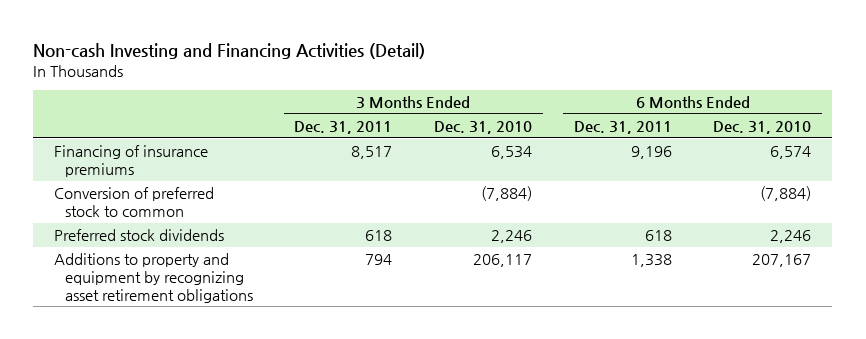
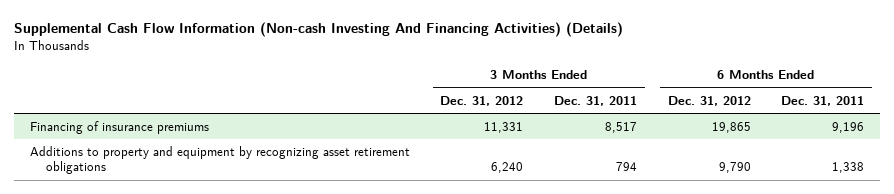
[33,42,426,59] Non-cash Investing and Financing Activities (Detail) -> [14,22,624,38] Supplemental Cash Flow Information (Non-cash Investing And Financing Activities) (Details)
[434,120,533,134] Dec. 31, 2010 -> none
[713,120,812,134] Dec. 31, 2010 -> none
none -> [440,95,524,106] Dec. 31, 2012
none -> [667,95,751,106] Dec. 31, 2012
[54,186,215,217] Conversion of preferred stock to common -> none
[54,228,225,241] Preferred stock dividends -> none

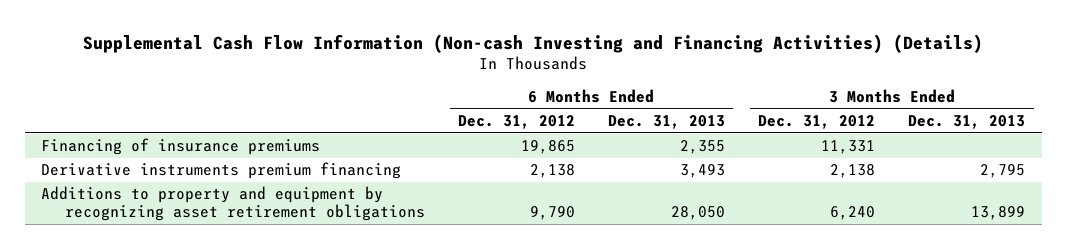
[14,22,624,38] Supplemental Cash Flow Information (Non-cash Investing And Financing Activities) (Details) -> [83,33,984,53] Supplemental Cash Flow Information (Non-cash Investing and Financing Activities) (Details)
[553,95,637,106] Dec. 31, 2011 -> none
[781,95,865,106] Dec. 31, 2011 -> none
none -> [608,115,726,130] Dec. 31, 2013
none -> [908,115,1026,130] Dec. 31, 2013
none -> [41,162,402,180] Derivative instruments premium financing

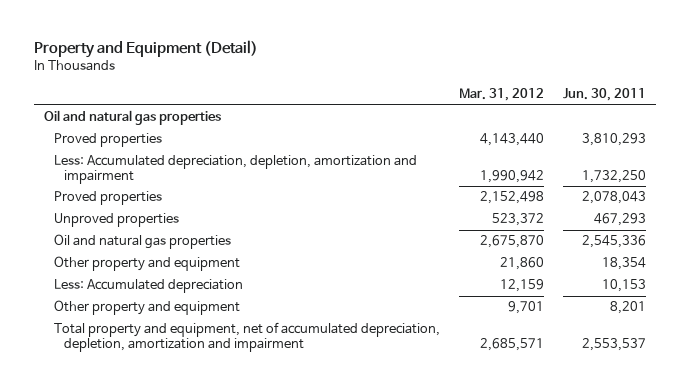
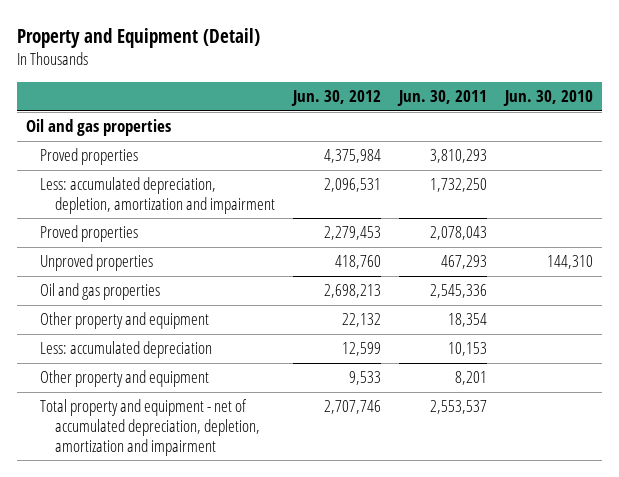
[458,88,544,102] Mar. 31, 2012 -> none
none -> [290,90,381,107] Jun. 30, 2012
none -> [502,90,593,107] Jun. 30, 2010
[43,110,221,126] Oil and natural gas properties -> [25,119,171,137] Oil and gas properties
[53,155,417,184] Less: Accumulated depreciation, depletion, amortization and impairment -> [40,177,275,214] Less: accumulated depreciation, depletion, amortization and impairment
[53,234,231,250] Oil and natural gas properties -> [40,283,161,301] Oil and gas properties
[53,279,243,294] Less: Accumulated depreciation -> [40,341,213,359] Less: accumulated depreciation
[53,322,440,352] Total property and equipment, net of accumulated depreciation, depletion, amortization and impairment -> [40,399,260,456] Total property and equipment - net of accumulated depreciation, depletion, amortization and impairment

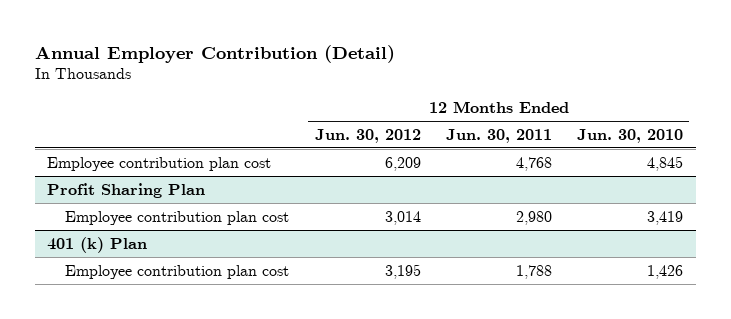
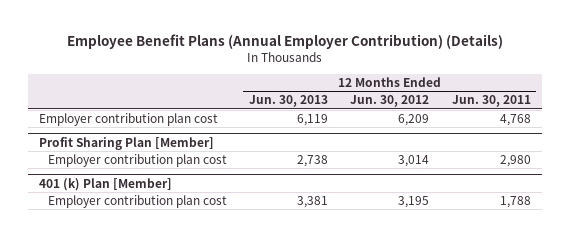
[34,44,395,63] Annual Employer Contribution (Detail) -> [66,34,503,50] Employee Benefit Plans (Annual Employer Contribution) (Details)
[577,128,684,143] Jun. 30, 2010 -> none
none -> [248,95,328,108] Jun. 30, 2013
[47,156,272,171] Employee contribution plan cost -> [39,113,219,127] Employer contribution plan cost
[47,182,206,198] Profit Sharing Plan -> [39,136,215,150] Profit Sharing Plan [Member]
[65,210,290,225] Employee contribution plan cost -> [47,154,227,168] Employer contribution plan cost
[47,236,148,253] 401 (k) Plan -> [39,177,173,191] 401 (k) Plan [Member]
[65,264,290,279] Employee contribution plan cost -> [47,195,227,209] Employer contribution plan cost

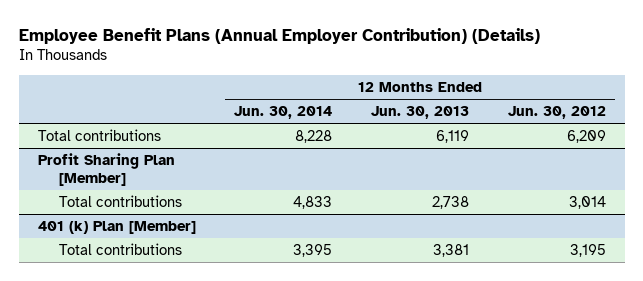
[451,95,531,108] Jun. 30, 2011 -> none
none -> [234,106,333,120] Jun. 30, 2014
[39,113,219,127] Employer contribution plan cost -> [37,129,161,142] Total contributions
[47,154,227,168] Employer contribution plan cost -> [58,195,182,208] Total contributions
[47,195,227,209] Employer contribution plan cost -> [58,243,182,256] Total contributions

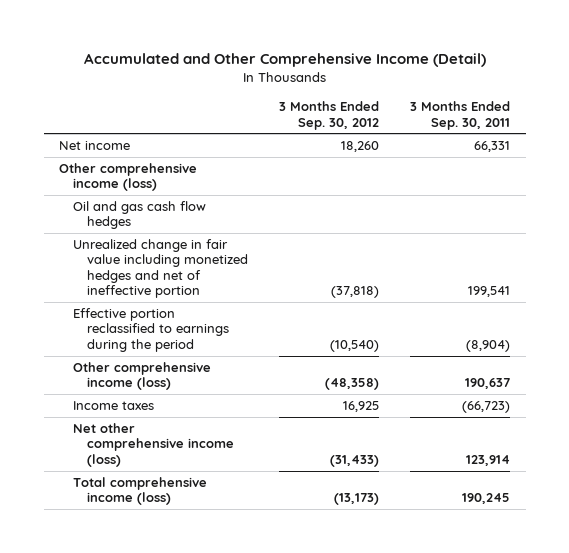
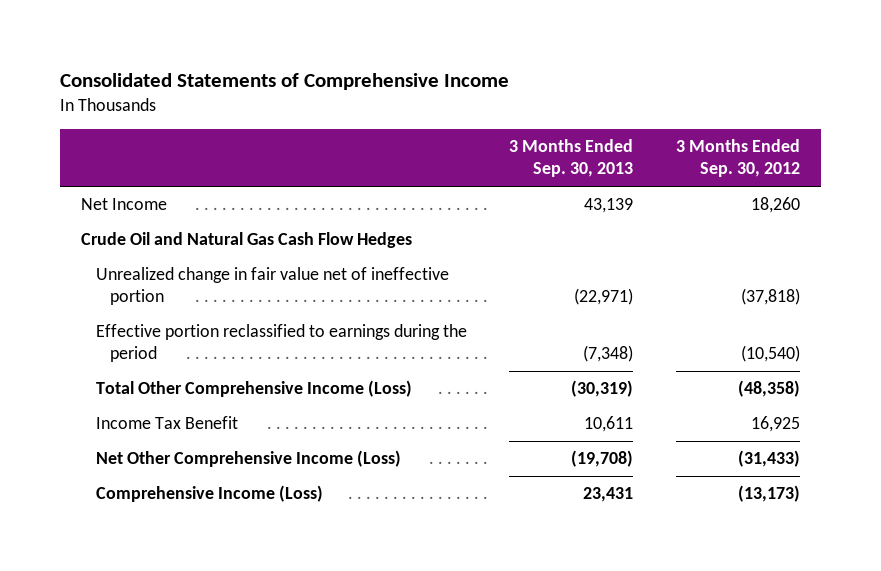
[83,53,486,68] Accumulated and Other Comprehensive Income (Detail) -> [59,73,509,91] Consolidated Statements of Comprehensive Income
[410,101,511,130] 3 Months Ended Sep. 30, 2011 -> none
none -> [509,139,634,178] 3 Months Ended Sep. 30, 2013
[59,163,198,192] Other comprehensive income (loss) -> none
[59,141,131,151] Net income -> [81,198,168,211] Net Income
[73,201,207,230] Oil and gas cash flow hedges -> [81,232,413,249] Crude Oil and Natural Gas Cash Flow Hedges
[73,239,249,299] Unrealized change in fair value including monetized hedges and net of ineffective portion -> [95,267,449,306] Unrealized change in fair value net of ineffective portion
[73,362,212,391] Other comprehensive income (loss) -> [95,380,412,398] Total Other Comprehensive Income (Loss)
[73,401,155,411] Income taxes -> [95,416,238,430] Income Tax Benefit
[73,423,235,467] Net other comprehensive income (loss) -> [95,450,401,468] Net Other Comprehensive Income (Loss)
[73,477,208,506] Total comprehensive income (loss) -> [95,485,323,503] Comprehensive Income (Loss)

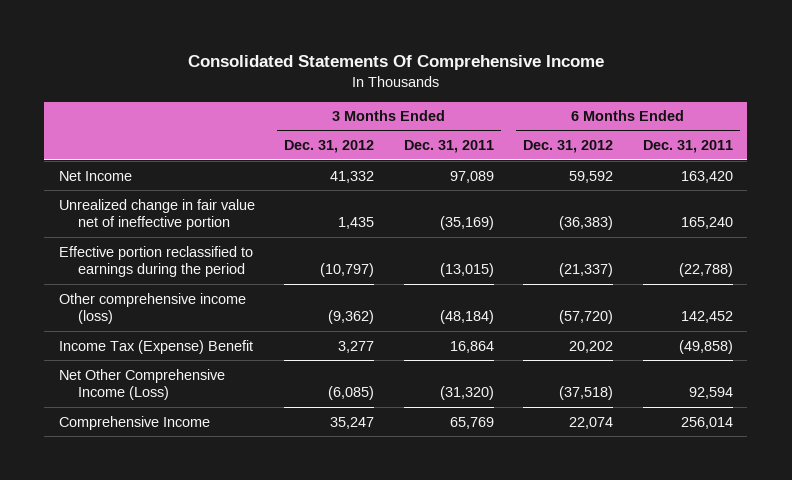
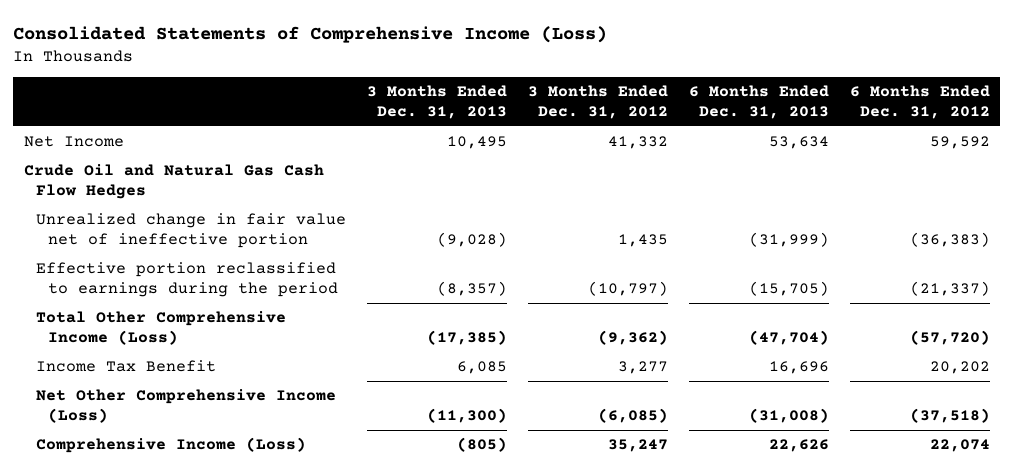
[187,55,604,71] Consolidated Statements Of Comprehensive Income -> [13,25,608,43] Consolidated Statements of Comprehensive Income (Loss)
[403,140,494,154] Dec. 31, 2011 -> none
[642,140,733,154] Dec. 31, 2011 -> none
none -> [366,85,507,120] 3 Months Ended Dec. 31, 2013
none -> [688,85,829,120] 6 Months Ended Dec. 31, 2013
none -> [23,164,324,200] Crude Oil and Natural Gas Cash Flow Hedges
[59,292,247,325] Other comprehensive income (loss) -> [35,311,286,346] Total Other Comprehensive Income (Loss)
[59,339,254,354] Income Tax (Expense) Benefit -> [35,360,216,373] Income Tax Benefit
[59,415,211,430] Comprehensive Income -> [35,437,306,454] Comprehensive Income (Loss)

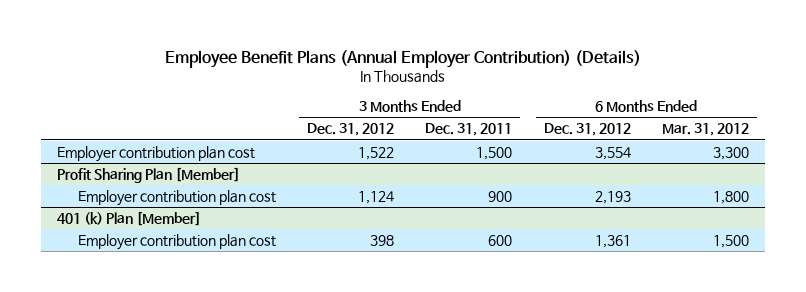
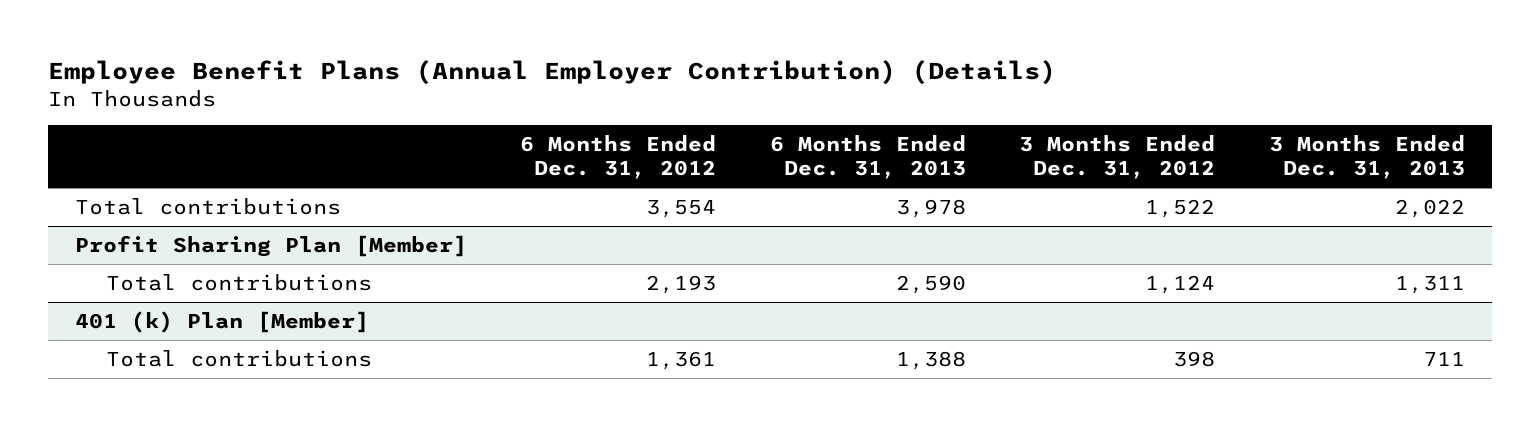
[425,123,513,137] Dec. 31, 2011 -> none
[661,123,749,137] Mar. 31, 2012 -> none
none -> [769,135,966,180] 6 Months Ended Dec. 31, 2013
none -> [1269,135,1466,180] 3 Months Ended Dec. 31, 2013
[56,146,255,163] Employer contribution plan cost -> [74,197,341,215] Total contributions
[77,190,276,207] Employer contribution plan cost -> [106,273,373,291] Total contributions
[77,234,276,251] Employer contribution plan cost -> [106,349,373,367] Total contributions

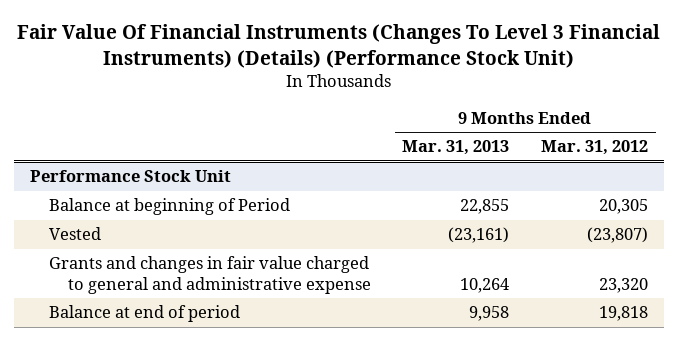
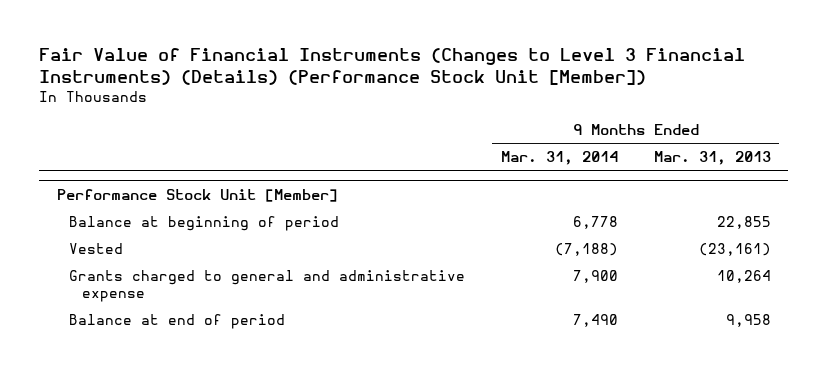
[16,24,660,68] Fair Value Of Financial Instruments (Changes To Level 3 Financial Instruments) (Details) (Performance Stock Unit) -> [38,48,745,86] Fair Value of Financial Instruments (Changes to Level 3 Financial Instruments) (Details) (Performance Stock Unit [Member])
[541,140,649,156] Mar. 31, 2012 -> none
none -> [500,151,618,166] Mar. 31, 2014
[29,170,231,183] Performance Stock Unit -> [56,188,338,202] Performance Stock Unit [Member]
[48,198,290,216] Balance at beginning of Period -> [69,215,340,231] Balance at beginning of period
[48,256,371,294] Grants and changes in fair value charged to general and administrative expense -> [69,269,466,303] Grants charged to general and administrative expense

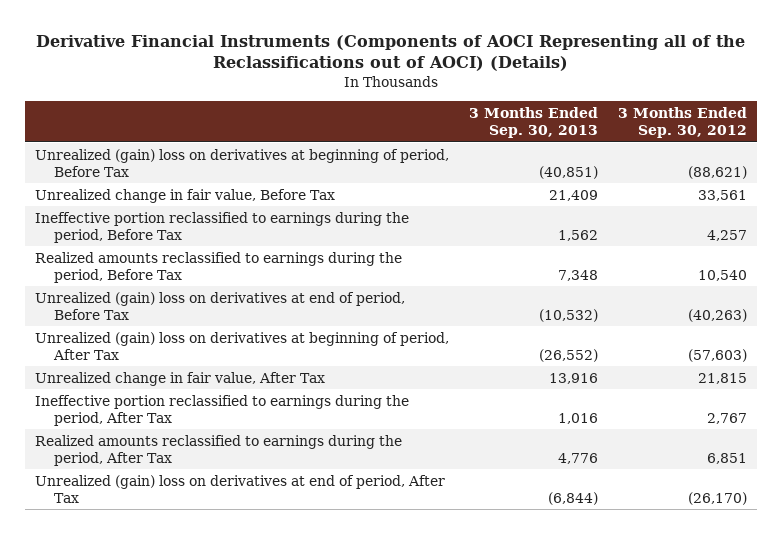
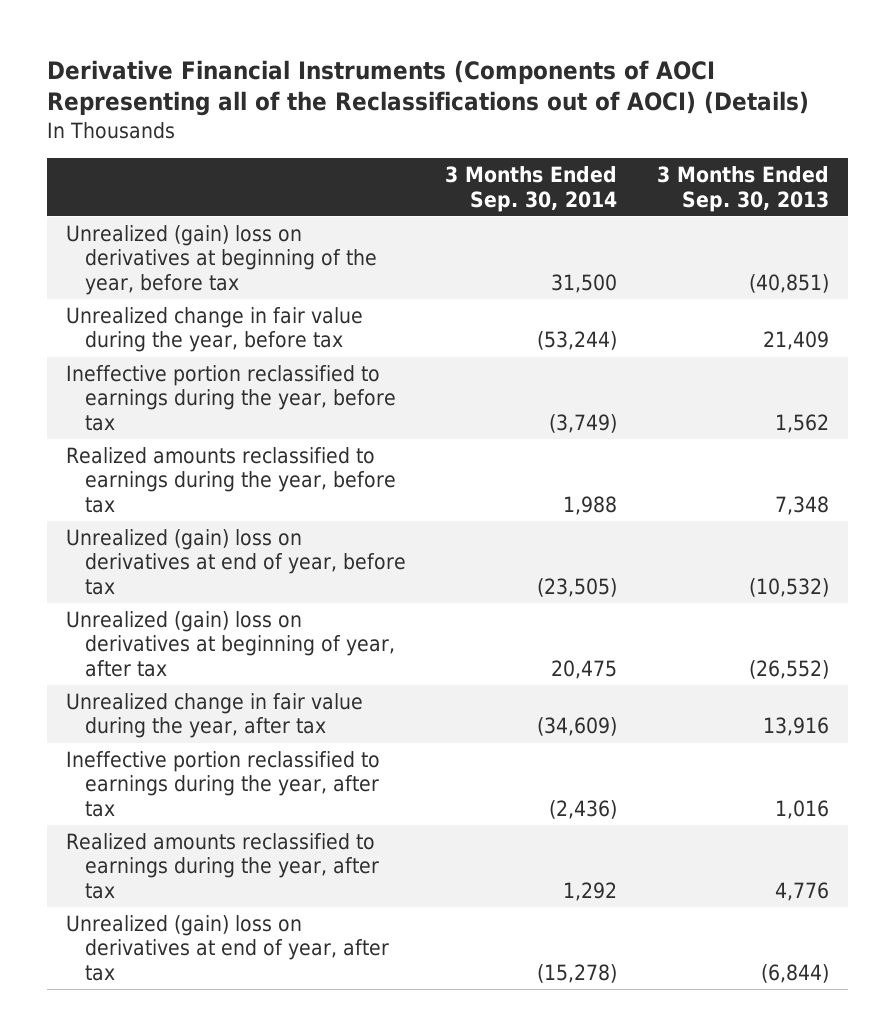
[617,107,747,139] 3 Months Ended Sep. 30, 2012 -> none
none -> [445,166,618,212] 3 Months Ended Sep. 30, 2014
[34,148,449,177] Unrealized (gain) loss on derivatives at beginning of period, Before Tax -> [66,225,378,295] Unrealized (gain) loss on derivatives at beginning of the year, before tax
[34,188,335,203] Unrealized change in fair value, Before Tax -> [66,307,364,353] Unrealized change in fair value during the year, before tax
[34,211,409,243] Ineffective portion reclassified to earnings during the period, Before Tax -> [66,365,397,431] Ineffective portion reclassified to earnings during the year, before tax
[34,251,402,283] Realized amounts reclassified to earnings during the period, Before Tax -> [66,447,397,513] Realized amounts reclassified to earnings during the year, before tax
[34,291,405,320] Unrealized (gain) loss on derivatives at end of period, Before Tax -> [66,529,407,595] Unrealized (gain) loss on derivatives at end of year, before tax
[34,331,449,360] Unrealized (gain) loss on derivatives at beginning of period, After Tax -> [66,611,396,677] Unrealized (gain) loss on derivatives at beginning of year, after tax
[34,371,325,386] Unrealized change in fair value, After Tax -> [66,693,364,739] Unrealized change in fair value during the year, after tax
[34,394,409,426] Ineffective portion reclassified to earnings during the period, After Tax -> [66,751,381,817] Ineffective portion reclassified to earnings during the year, after tax
[34,434,402,466] Realized amounts reclassified to earnings during the period, After Tax -> [66,833,380,899] Realized amounts reclassified to earnings during the year, after tax
[34,474,445,503] Unrealized (gain) loss on derivatives at end of period, After Tax -> [66,915,390,981] Unrealized (gain) loss on derivatives at end of year, after tax

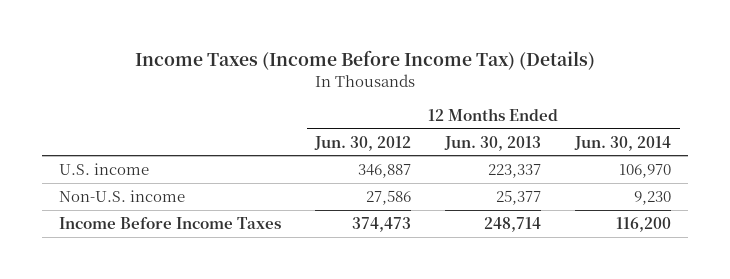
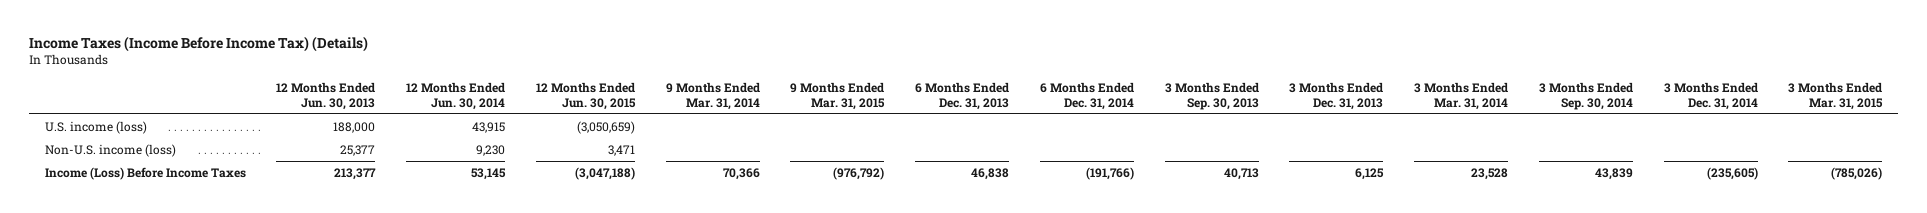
[314,135,412,151] Jun. 30, 2012 -> none
none -> [535,81,636,110] 12 Months Ended Jun. 30, 2015
none -> [665,81,760,110] 9 Months Ended Mar. 31, 2014
none -> [790,81,886,110] 9 Months Ended Mar. 31, 2015
none -> [915,81,1010,110] 6 Months Ended Dec. 31, 2013
none -> [1039,81,1134,110] 6 Months Ended Dec. 31, 2014
none -> [1164,81,1259,110] 3 Months Ended Sep. 30, 2013
none -> [1289,81,1384,110] 3 Months Ended Dec. 31, 2013
none -> [1414,81,1509,110] 3 Months Ended Mar. 31, 2014
none -> [1538,81,1633,110] 3 Months Ended Sep. 30, 2014
none -> [1663,81,1758,110] 3 Months Ended Dec. 31, 2014
none -> [1788,81,1884,110] 3 Months Ended Mar. 31, 2015
[59,162,150,175] U.S. income -> [44,120,147,134] U.S. income (loss)
[488,163,542,178] 223,337 -> [333,121,376,133] 188,000
[619,163,672,178] 106,970 -> [472,121,506,133] 43,915
[59,189,186,202] Non-U.S. income -> [44,143,176,157] Non-U.S. income (loss)
[59,216,282,229] Income Before Income Taxes -> [44,166,246,180] Income (Loss) Before Income Taxes
[484,216,542,232] 248,714 -> [334,167,377,180] 213,377
[616,216,672,232] 116,200 -> [471,167,507,180] 53,145

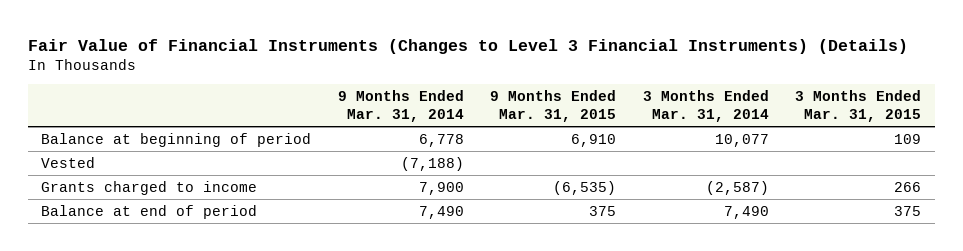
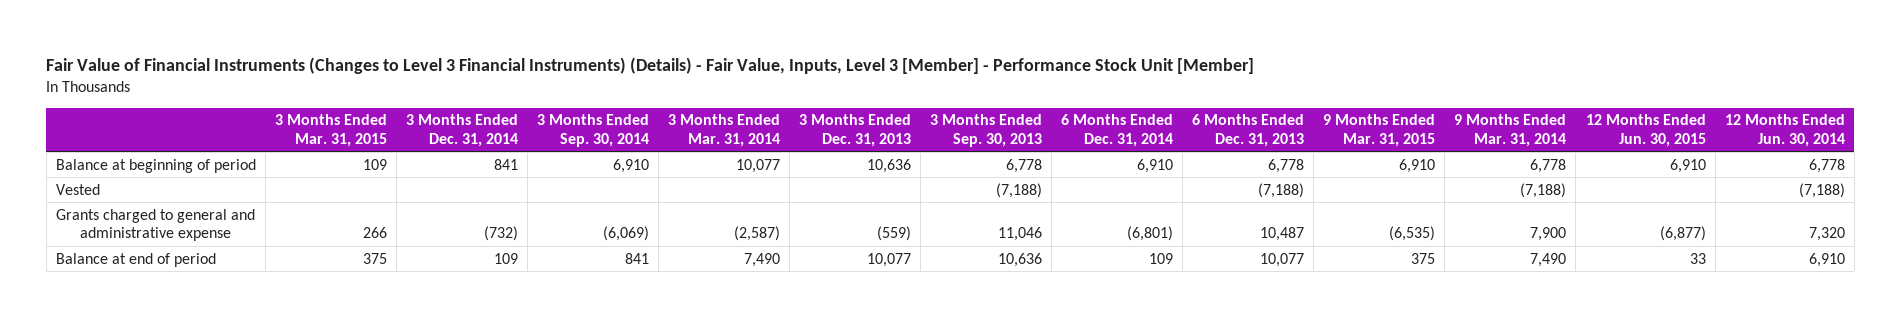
[28,38,909,54] Fair Value of Financial Instruments (Changes to Level 3 Financial Instruments) (Details) -> [46,56,1255,74] Fair Value of Financial Instruments (Changes to Level 3 Financial Instruments) (Details) - Fair Value, Inputs, Level 3 [Member] - Performance Stock Unit [Member]
none -> [405,114,518,147] 3 Months Ended Dec. 31, 2014
none -> [536,114,649,147] 3 Months Ended Sep. 30, 2014
none -> [799,114,912,147] 3 Months Ended Dec. 31, 2013
none -> [930,114,1043,147] 3 Months Ended Sep. 30, 2013
none -> [1061,114,1174,147] 6 Months Ended Dec. 31, 2014
none -> [1192,114,1305,147] 6 Months Ended Dec. 31, 2013
none -> [1585,114,1706,147] 12 Months Ended Jun. 30, 2015
none -> [1724,114,1845,147] 12 Months Ended Jun. 30, 2014
[41,180,258,195] Grants charged to income -> [55,208,255,242] Grants charged to general and administrative expense

